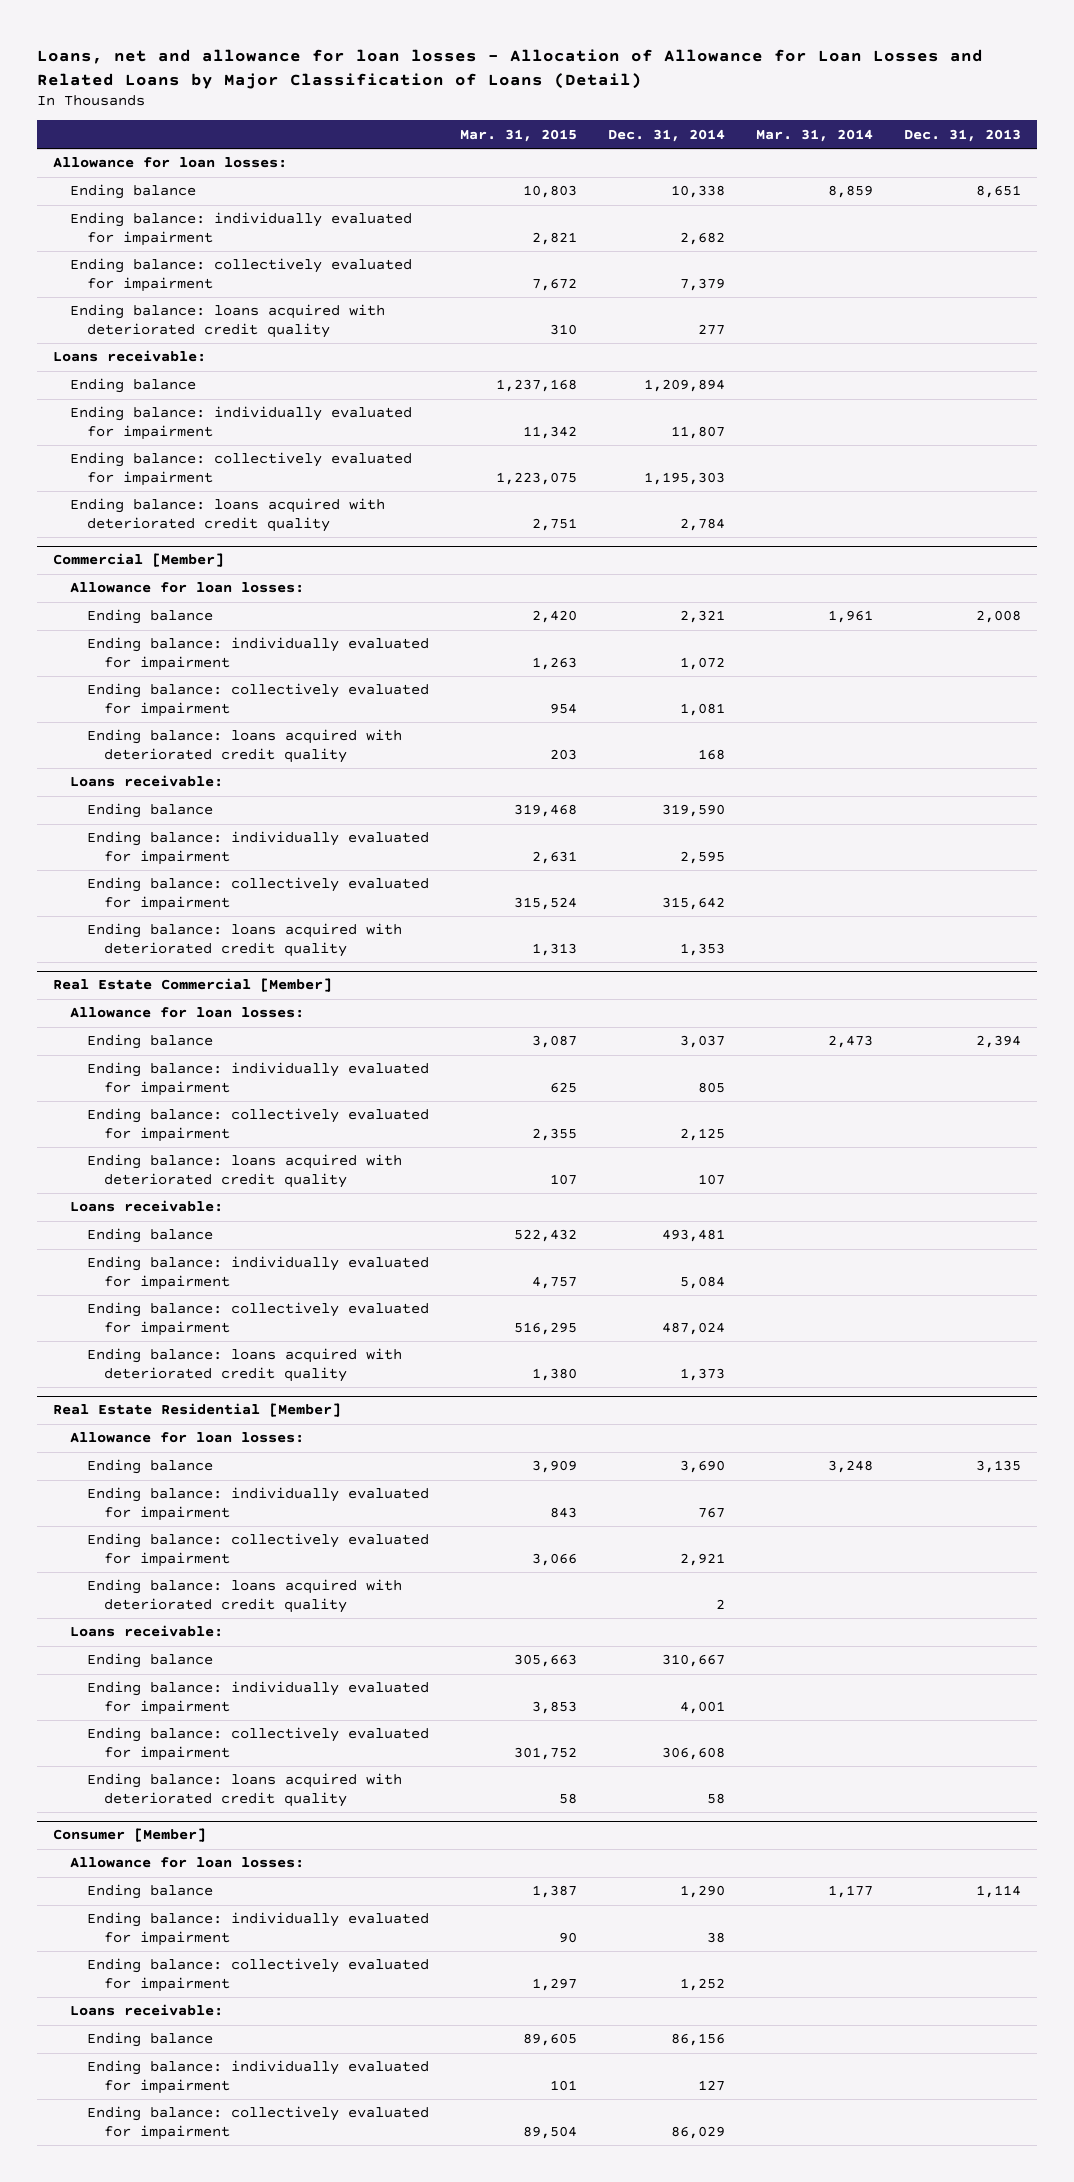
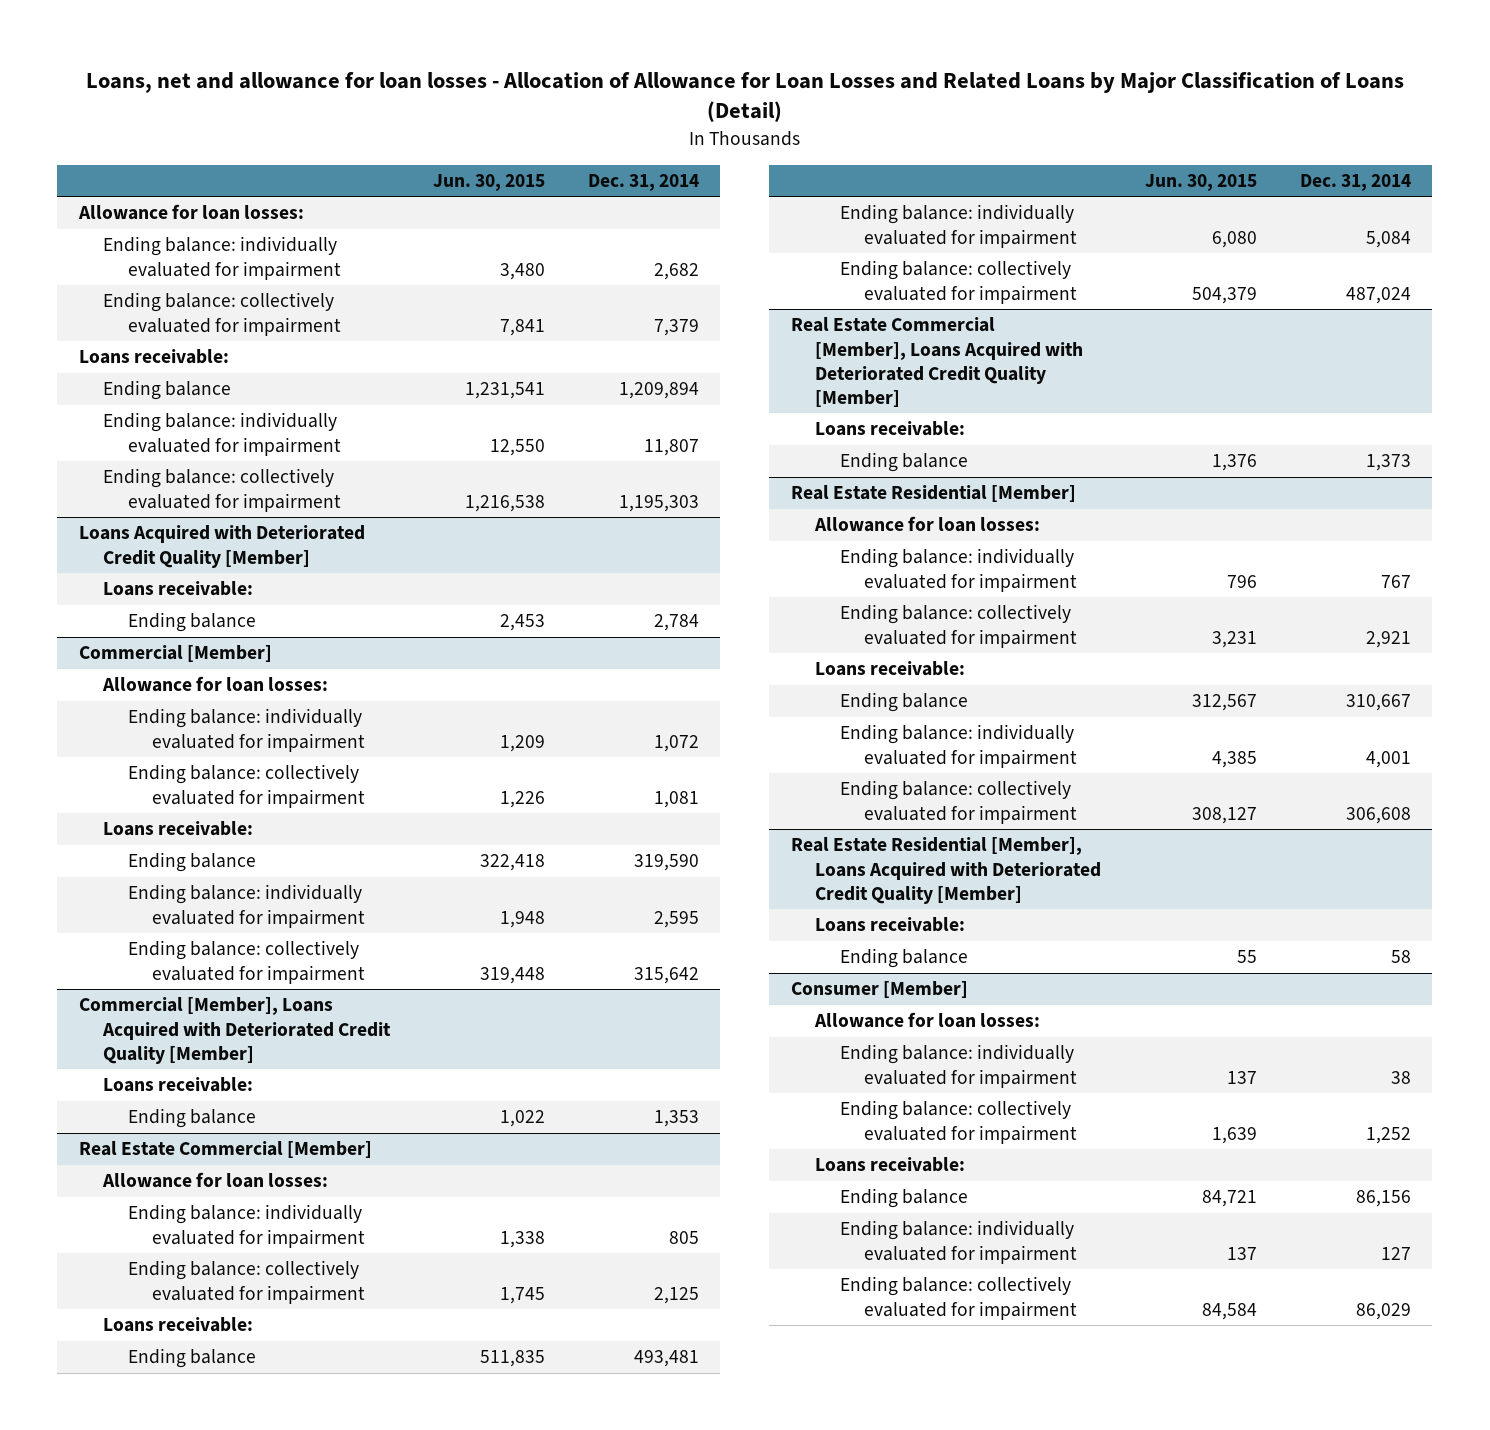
[460,128,578,142] Mar. 31, 2015 -> none
[756,128,874,142] Mar. 31, 2014 -> none
[904,128,1022,142] Dec. 31, 2013 -> none
none -> [433,173,546,191] Jun. 30, 2015
[69,184,196,200] Ending balance -> none
[69,304,385,338] Ending balance: loans acquired with deteriorated credit quality -> none
none -> [78,525,365,568] Loans Acquired with Deteriorated Credit Quality [Member]
none -> [103,581,254,597] Loans receivable:
[69,498,385,532] Ending balance: loans acquired with deteriorated credit quality -> [127,612,256,633] Ending balance
[87,609,214,625] Ending balance -> none
[87,729,403,763] Ending balance: loans acquired with deteriorated credit quality -> none
none -> [78,997,392,1064] Commercial [Member], Loans Acquired with Deteriorated Credit Quality [Member]
none -> [103,1077,254,1093] Loans receivable:
[87,923,403,957] Ending balance: loans acquired with deteriorated credit quality -> [127,1108,256,1129] Ending balance
[87,1034,214,1050] Ending balance -> none
[87,1154,403,1188] Ending balance: loans acquired with deteriorated credit quality -> none
none -> [790,317,1084,408] Real Estate Commercial [Member], Loans Acquired with Deteriorated Credit Quality [Member]
none -> [815,421,966,437] Loans receivable:
[87,1348,403,1382] Ending balance: loans acquired with deteriorated credit quality -> [839,452,968,473] Ending balance
[87,1459,214,1475] Ending balance -> none
[87,1579,403,1613] Ending balance: loans acquired with deteriorated credit quality -> none
[87,1773,403,1807] Ending balance: loans acquired with deteriorated credit quality -> none
none -> [790,837,1102,904] Real Estate Residential [Member], Loans Acquired with Deteriorated Credit Quality [Member]
none -> [815,917,966,933] Loans receivable:
none -> [839,948,968,969] Ending balance
[87,1884,214,1900] Ending balance -> none

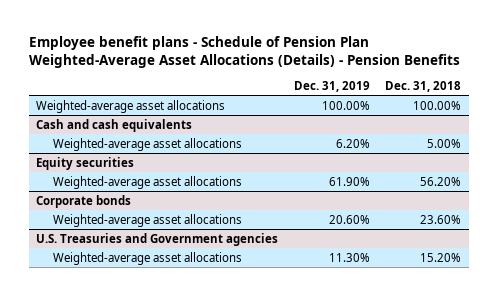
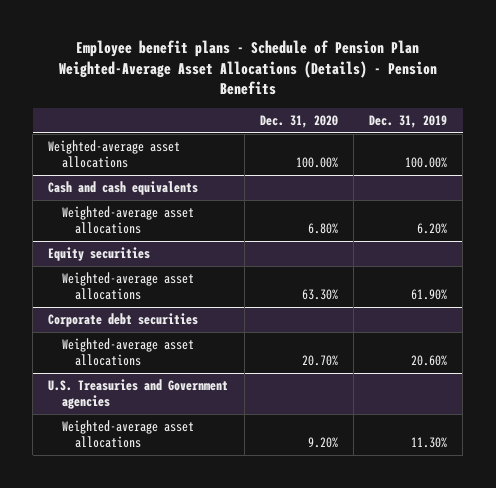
[384,81,461,93] Dec. 31, 2018 -> none
none -> [259,114,338,128] Dec. 31, 2020
[36,194,132,208] Corporate bonds -> [48,313,199,328] Corporate debt securities

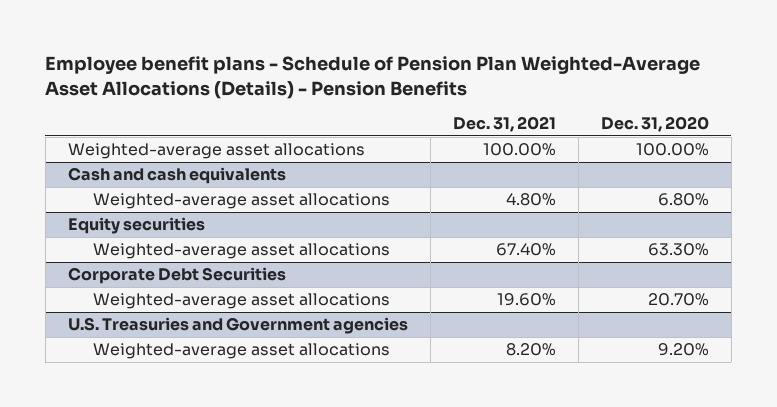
[369,114,448,128] Dec. 31, 2019 -> none
none -> [452,115,556,132] Dec. 31, 2021
[48,313,199,328] Corporate debt securities -> [67,267,286,285] Corporate Debt Securities

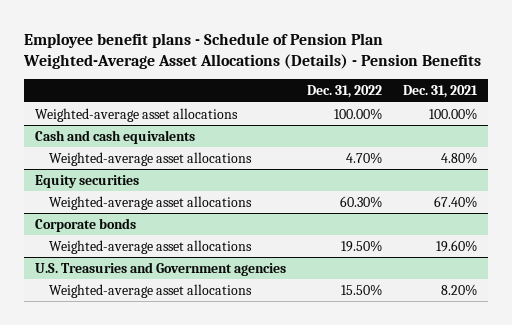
[600,115,709,132] Dec. 31, 2020 -> none
none -> [307,84,383,98] Dec. 31, 2022
[67,267,286,285] Corporate Debt Securities -> [34,217,136,232] Corporate bonds

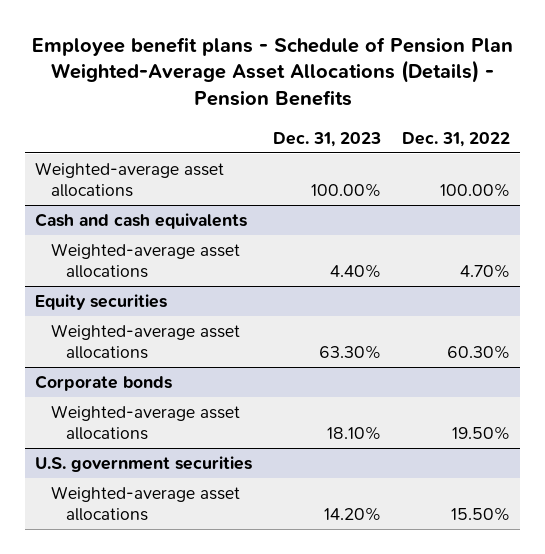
[403,84,479,98] Dec. 31, 2021 -> none
none -> [273,131,382,147] Dec. 31, 2023
[34,261,286,276] U.S. Treasuries and Government agencies -> [35,455,253,472] U.S. government securities

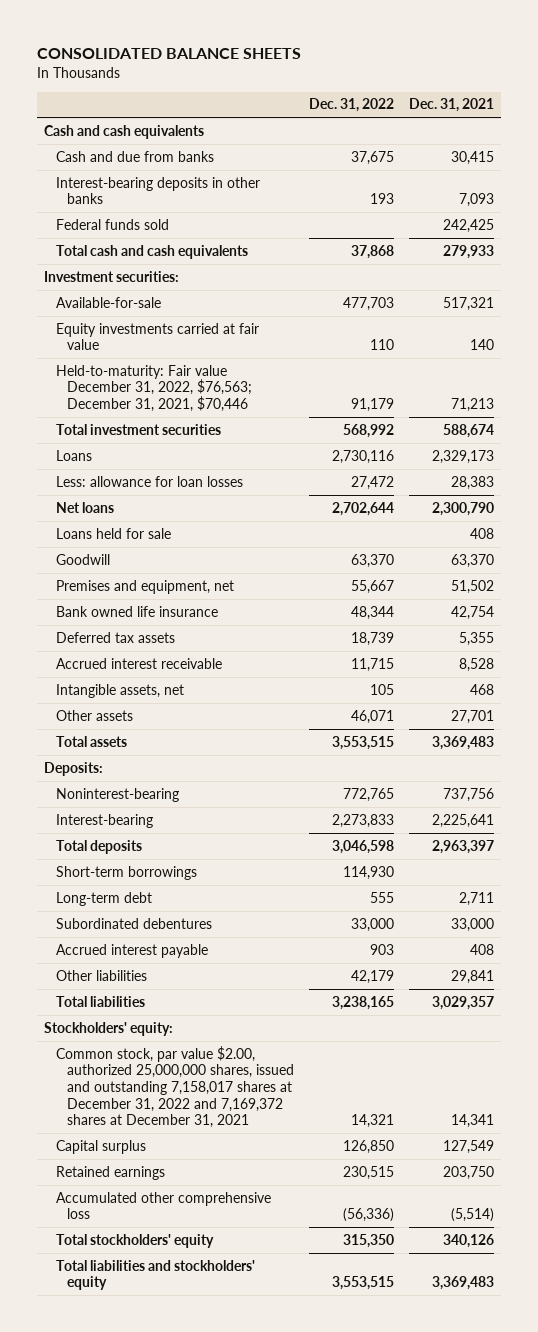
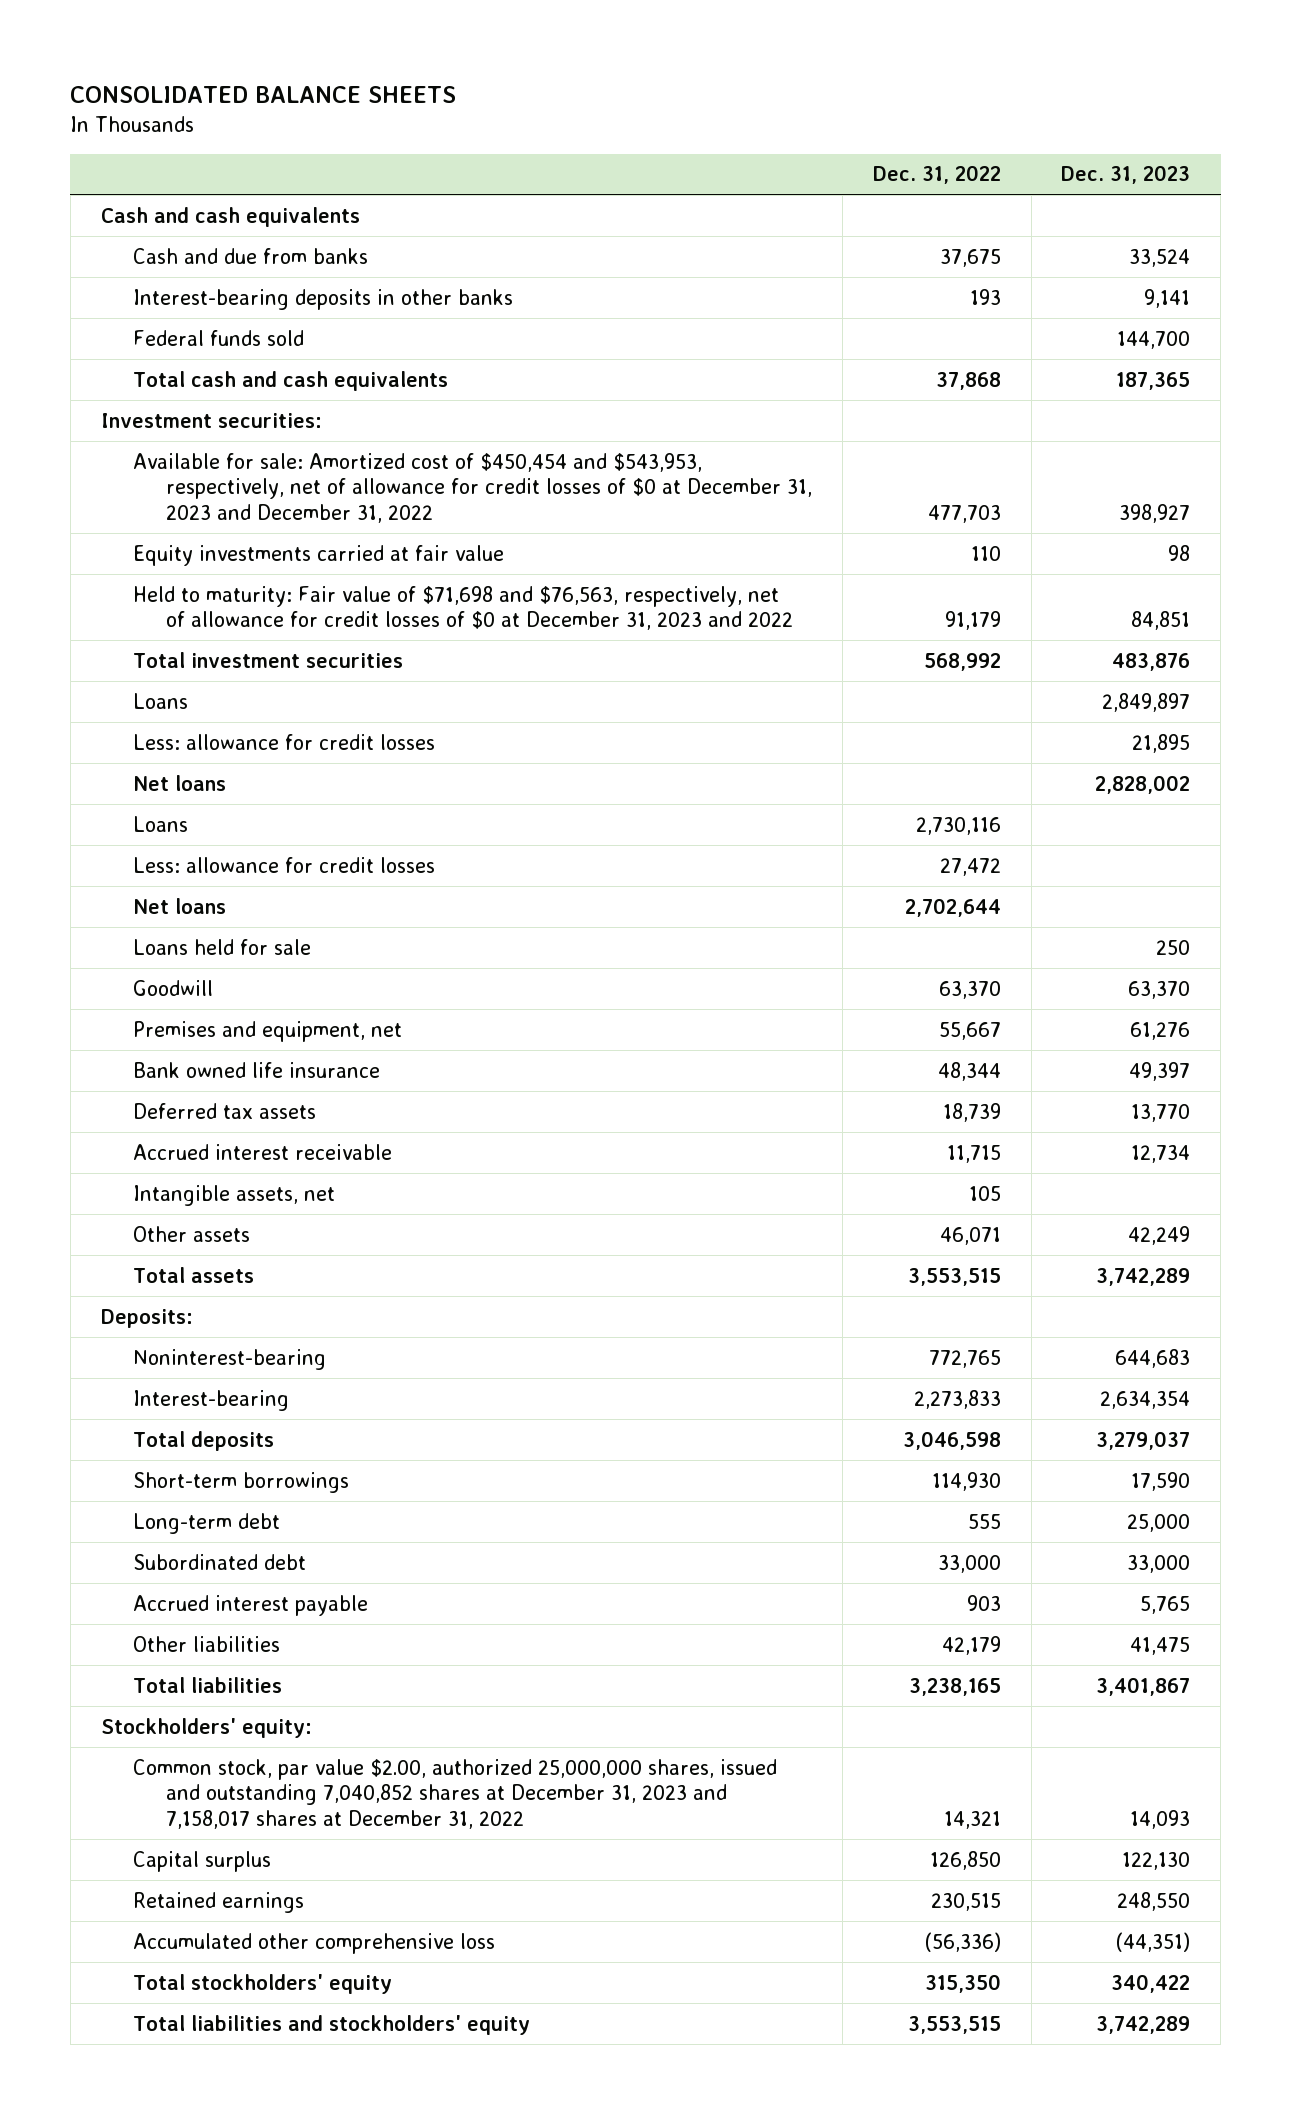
[408,98,494,113] Dec. 31, 2021 -> none
none -> [1061,165,1191,185] Dec. 31, 2023
[55,296,161,308] Available-for-sale -> [133,452,813,524] Available for sale: Amortized cost of $450,454 and $543,953, respectively, net of allowance for credit losses of $0 at December 31, 2023 and December 31, 2022
[55,364,253,413] Held-to-maturity: Fair value December 31, 2022, $76,563; December 31, 2021, $70,446 -> [133,585,794,631] Held to maturity: Fair value of $71,698 and $76,563, respectively, net of allowance for credit losses of $0 at December 31, 2023 and 2022
none -> [133,692,189,709] Loans
none -> [133,733,436,750] Less: allowance for credit losses
none -> [133,774,227,791] Net loans
[55,475,243,487] Less: allowance for loan losses -> [133,856,436,873] Less: allowance for credit losses
[55,917,212,929] Subordinated debentures -> [133,1553,307,1570] Subordinated debt
[55,1045,295,1129] Common stock, par value $2.00, authorized 25,000,000 shares, issued and outstanding 7,158,017 shares at December 31, 2022 and 7,169,372 shares at December 31, 2021 -> [133,1758,778,1830] Common stock, par value $2.00, authorized 25,000,000 shares, issued and outstanding 7,040,852 shares at December 31, 2023 and 7,158,017 shares at December 31, 2022

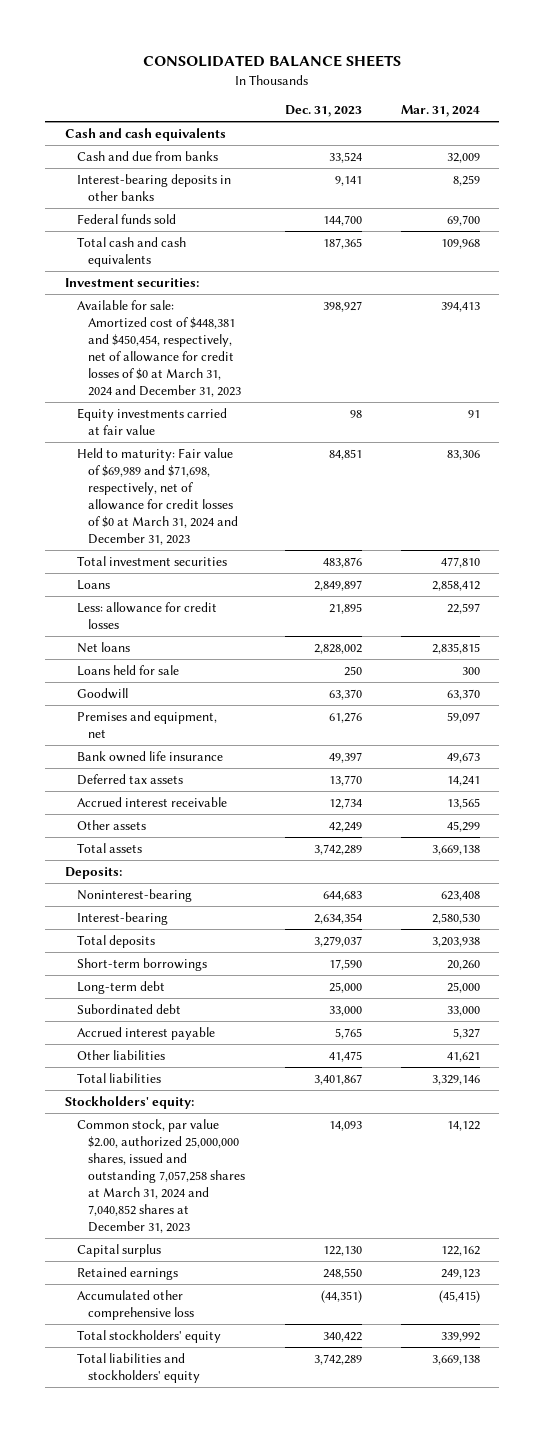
[872,165,1001,185] Dec. 31, 2022 -> none
none -> [400,105,480,118] Mar. 31, 2024
[133,452,813,524] Available for sale: Amortized cost of $450,454 and $543,953, respectively, net of allowance for credit losses of $0 at December 31, 2023 and December 31, 2022 -> [76,299,242,397] Available for sale: Amortized cost of $448,381 and $450,454, respectively, net of allowance for credit losses of $0 at March 31, 2024 and December 31, 2023
[133,585,794,631] Held to maturity: Fair value of $71,698 and $76,563, respectively, net of allowance for credit losses of $0 at December 31, 2023 and 2022 -> [76,447,239,545] Held to maturity: Fair value of $69,989 and $71,698, respectively, net of allowance for credit losses of $0 at March 31, 2024 and December 31, 2023
[133,815,189,832] Loans -> none
[133,856,436,873] Less: allowance for credit losses -> none
[133,897,227,914] Net loans -> none
[133,1184,336,1206] Intangible assets, net -> none
[133,1758,778,1830] Common stock, par value $2.00, authorized 25,000,000 shares, issued and outstanding 7,040,852 shares at December 31, 2023 and 7,158,017 shares at December 31, 2022 -> [76,1118,246,1233] Common stock, par value $2.00, authorized 25,000,000 shares, issued and outstanding 7,057,258 shares at March 31, 2024 and 7,040,852 shares at December 31, 2023

